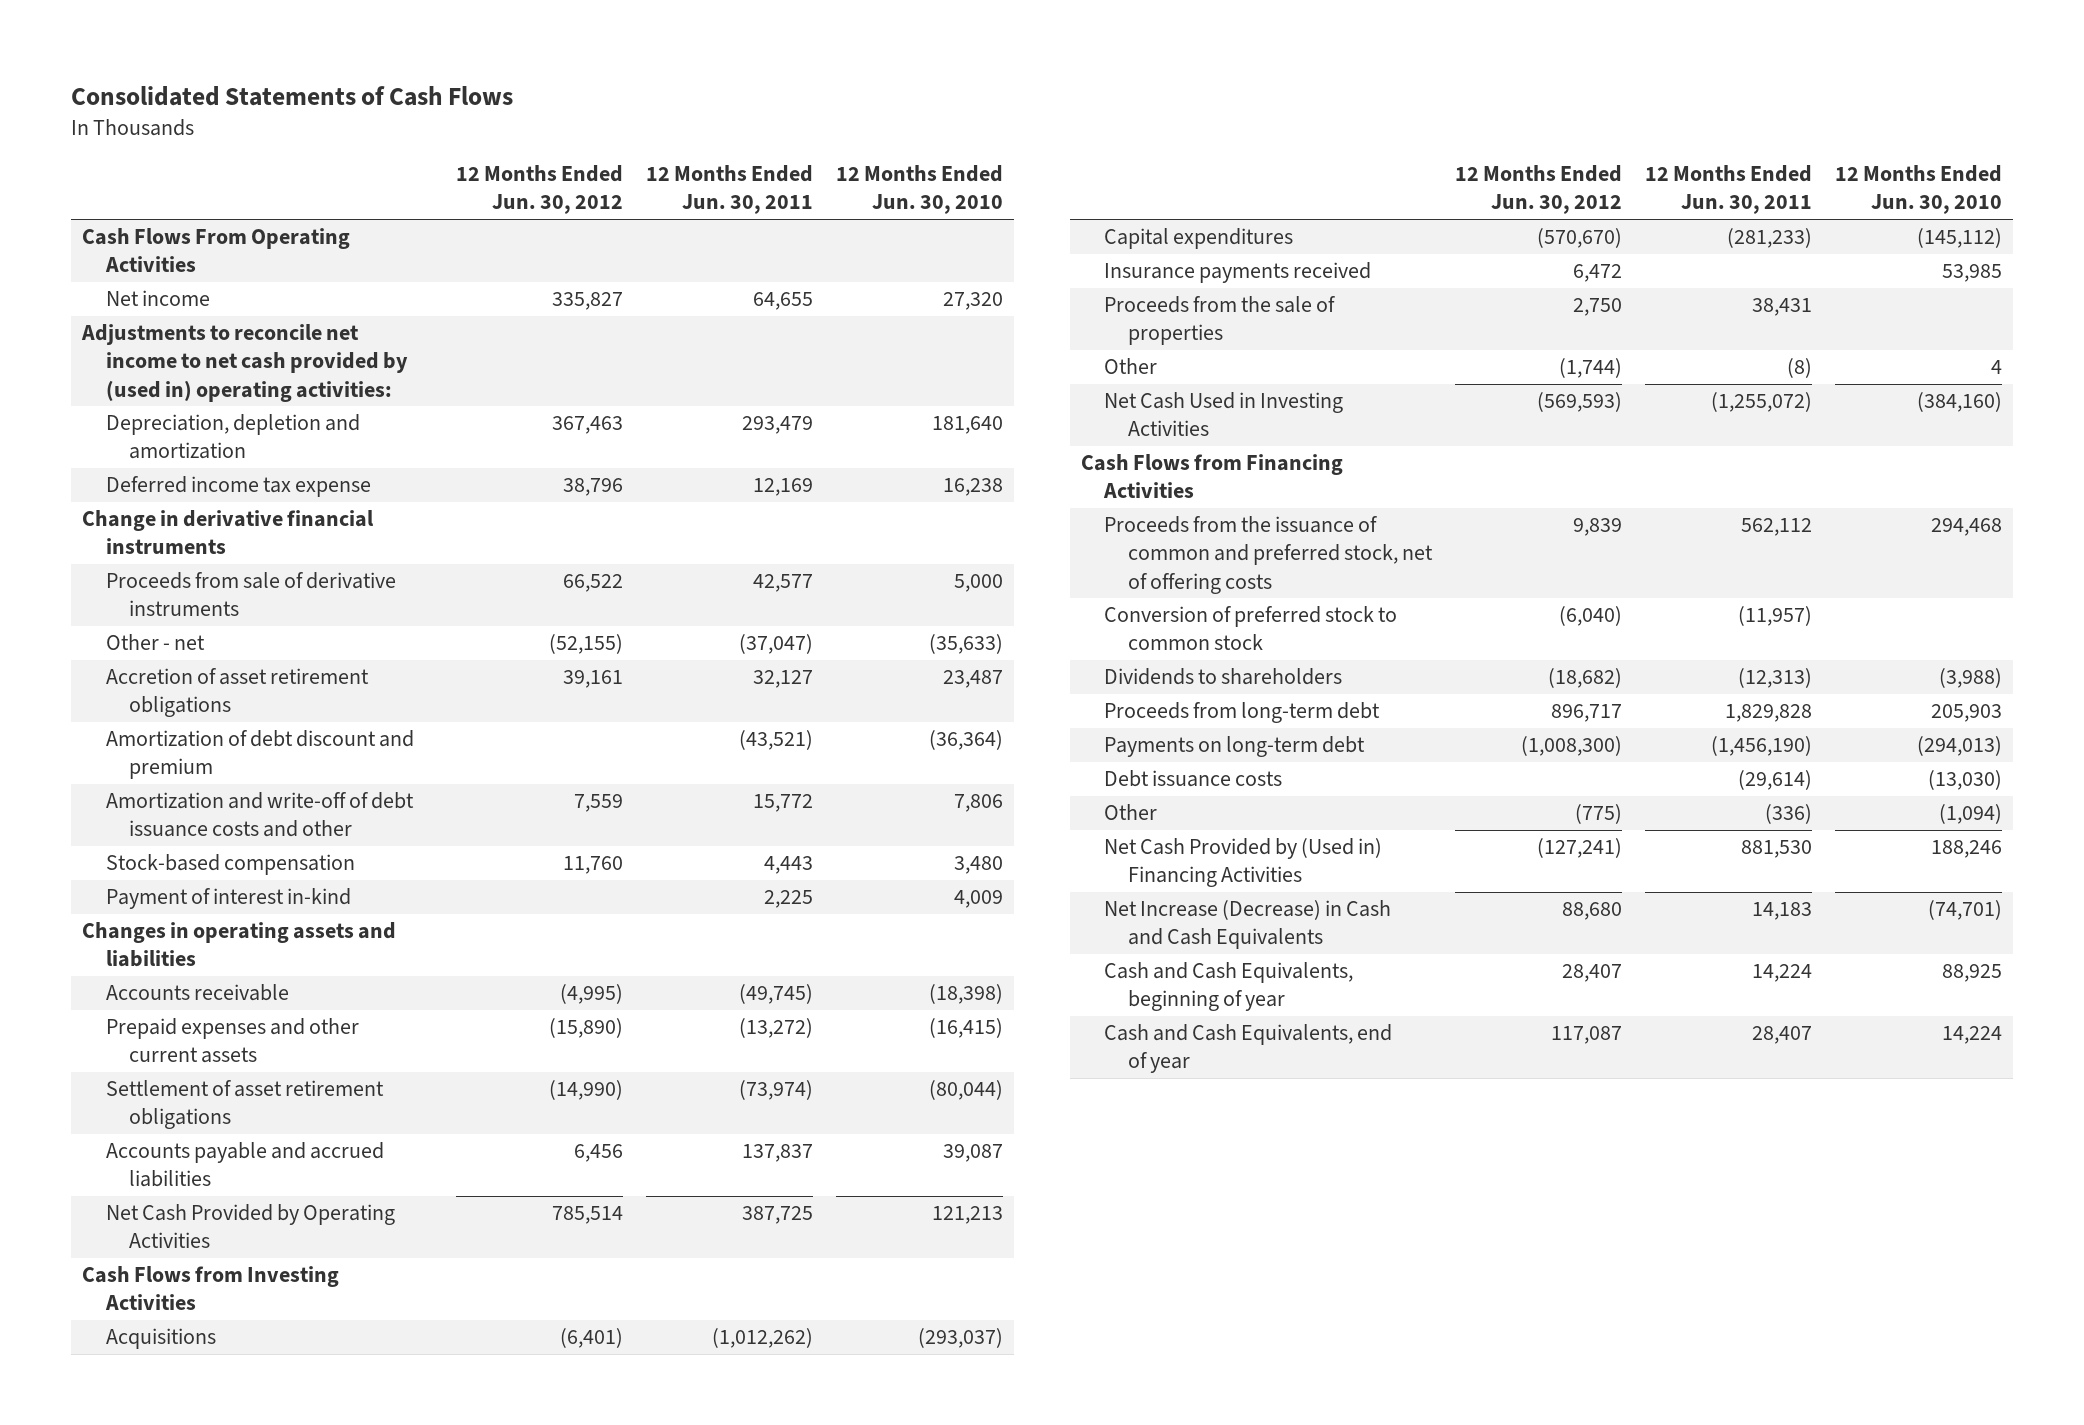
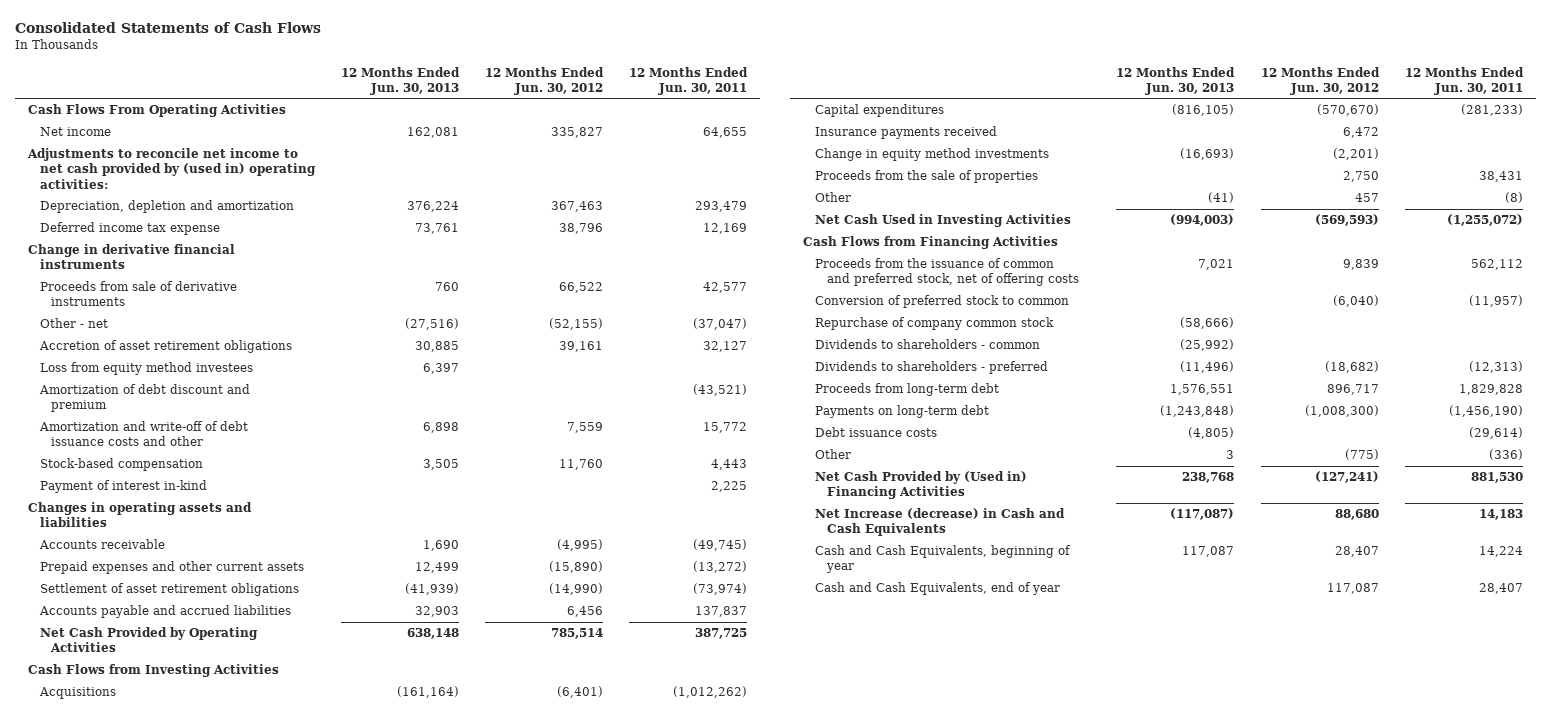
[836,165,1004,215] 12 Months Ended Jun. 30, 2010 -> none
none -> [340,66,460,95] 12 Months Ended Jun. 30, 2013
none -> [39,362,253,376] Loss from equity method investees
none -> [815,148,1050,162] Change in equity method investments
[1558,358,1622,379] (1,744) -> [1354,193,1379,203] 457
[1104,606,1398,651] Conversion of preferred stock to common stock -> [815,295,1070,309] Conversion of preferred stock to common
none -> [815,317,1055,331] Repurchase of company common stock
none -> [815,339,1041,350] Dividends to shareholders - common
[1104,668,1343,686] Dividends to shareholders -> [815,361,1049,375] Dividends to shareholders - preferred
[1104,900,1392,950] Net Increase (Decrease) in Cash and Cash Equivalents -> [815,508,1066,537] Net Increase (decrease) in Cash and Cash Equivalents

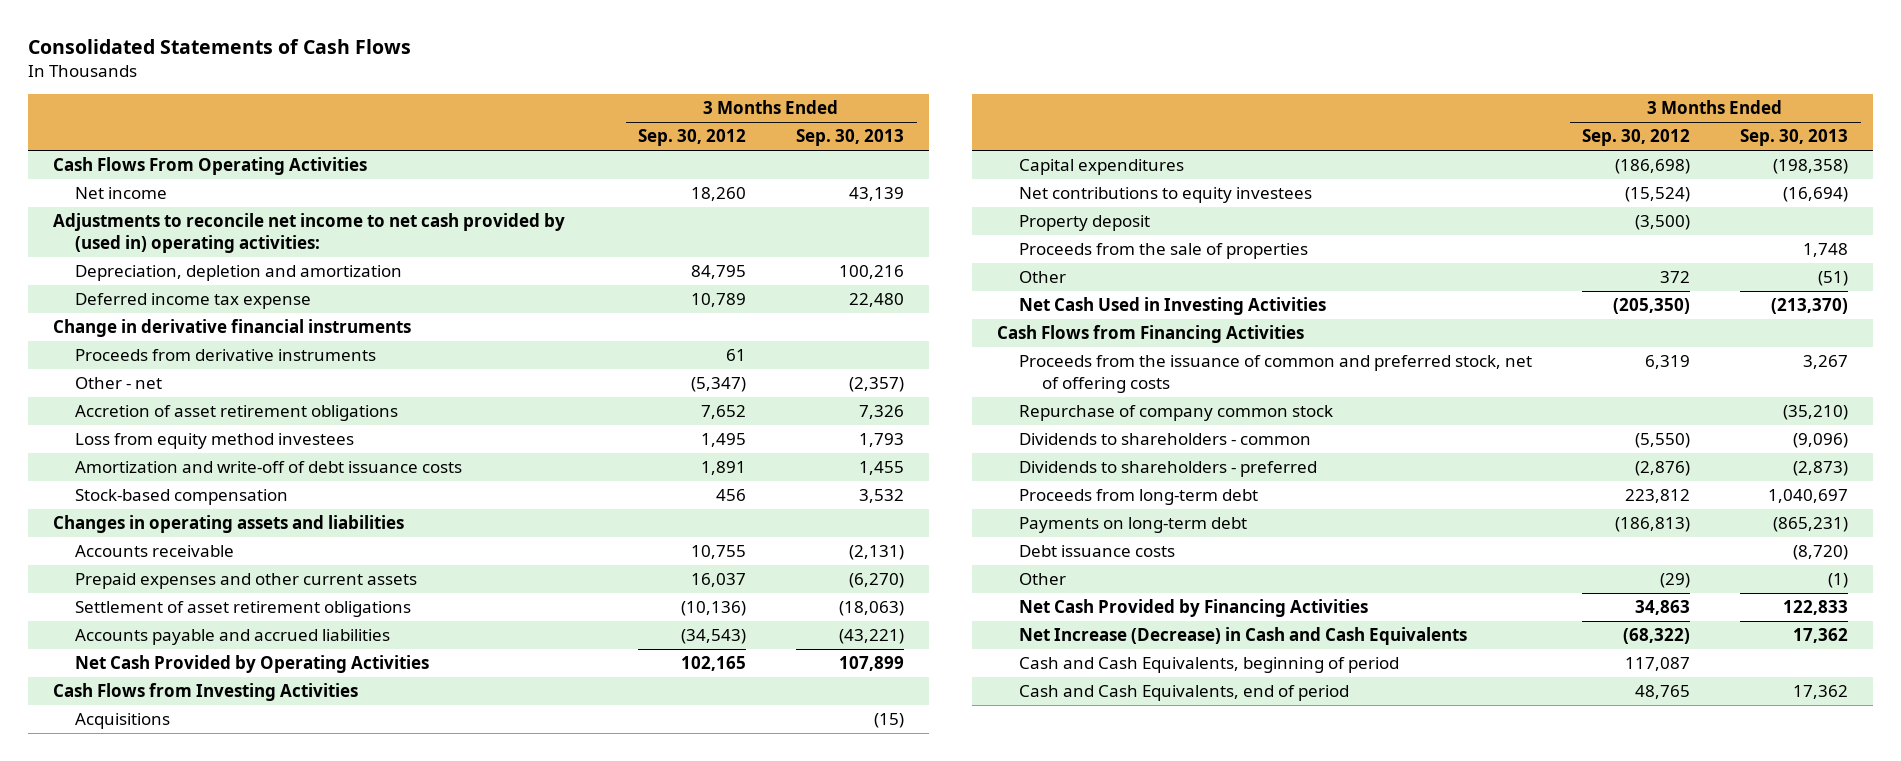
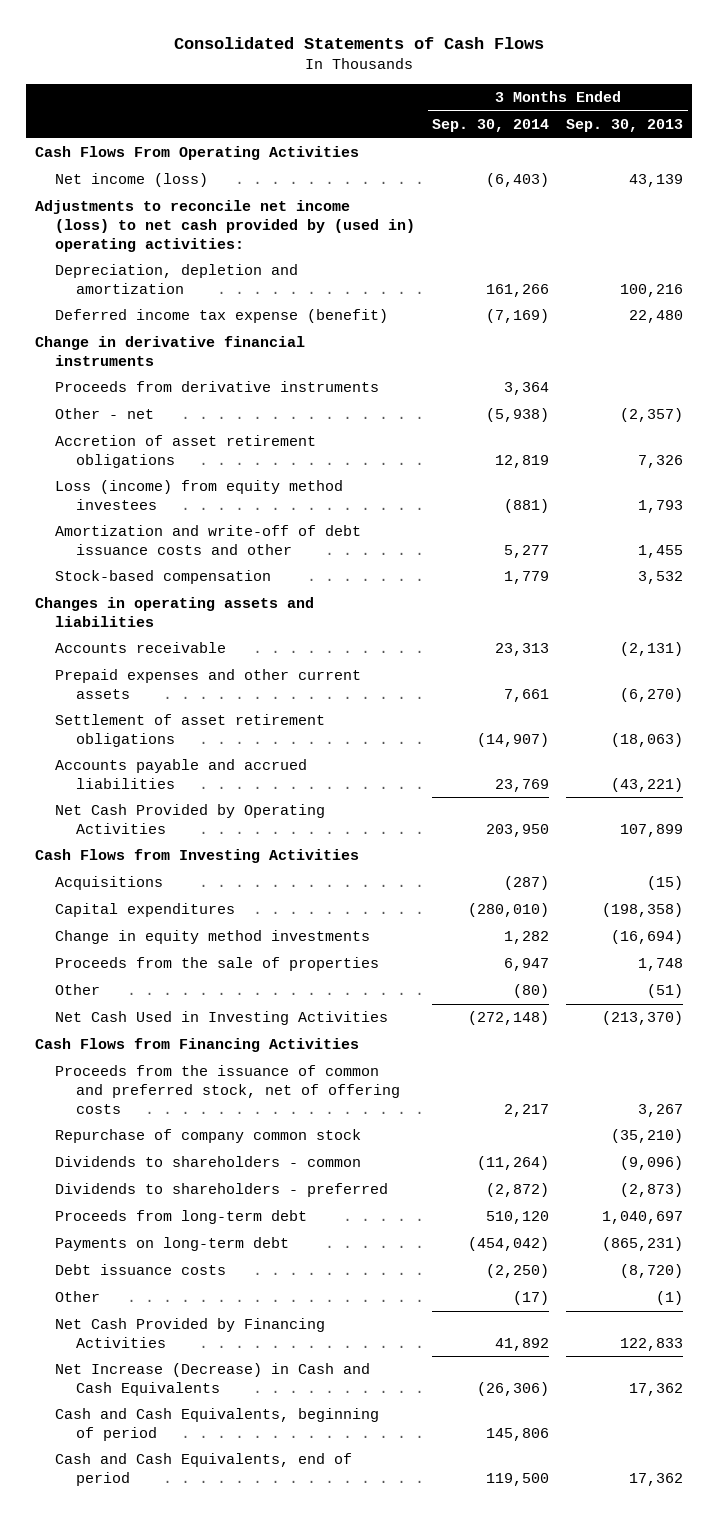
[638,129,747,147] Sep. 30, 2012 -> none
none -> [432,119,550,133] Sep. 30, 2014
[75,187,168,200] Net income -> [55,173,209,188] Net income (loss)
[52,213,565,253] Adjustments to reconcile net income to net cash provided by (used in) operating activities: -> [34,200,416,252] Adjustments to reconcile net income (loss) to net cash provided by (used in) operating activities:
[75,293,312,310] Deferred income tax expense -> [55,309,389,324] Deferred income tax expense (benefit)
[75,433,355,450] Loss from equity method investees -> [55,480,344,510] Loss (income) from equity method investees
[75,461,463,474] Amortization and write-off of debt issuance costs -> [55,525,362,555] Amortization and write-off of debt issuance costs and other
[1019,215,1151,232] Property deposit -> none
[1019,187,1313,204] Net contributions to equity investees -> [55,930,371,945] Change in equity method investments

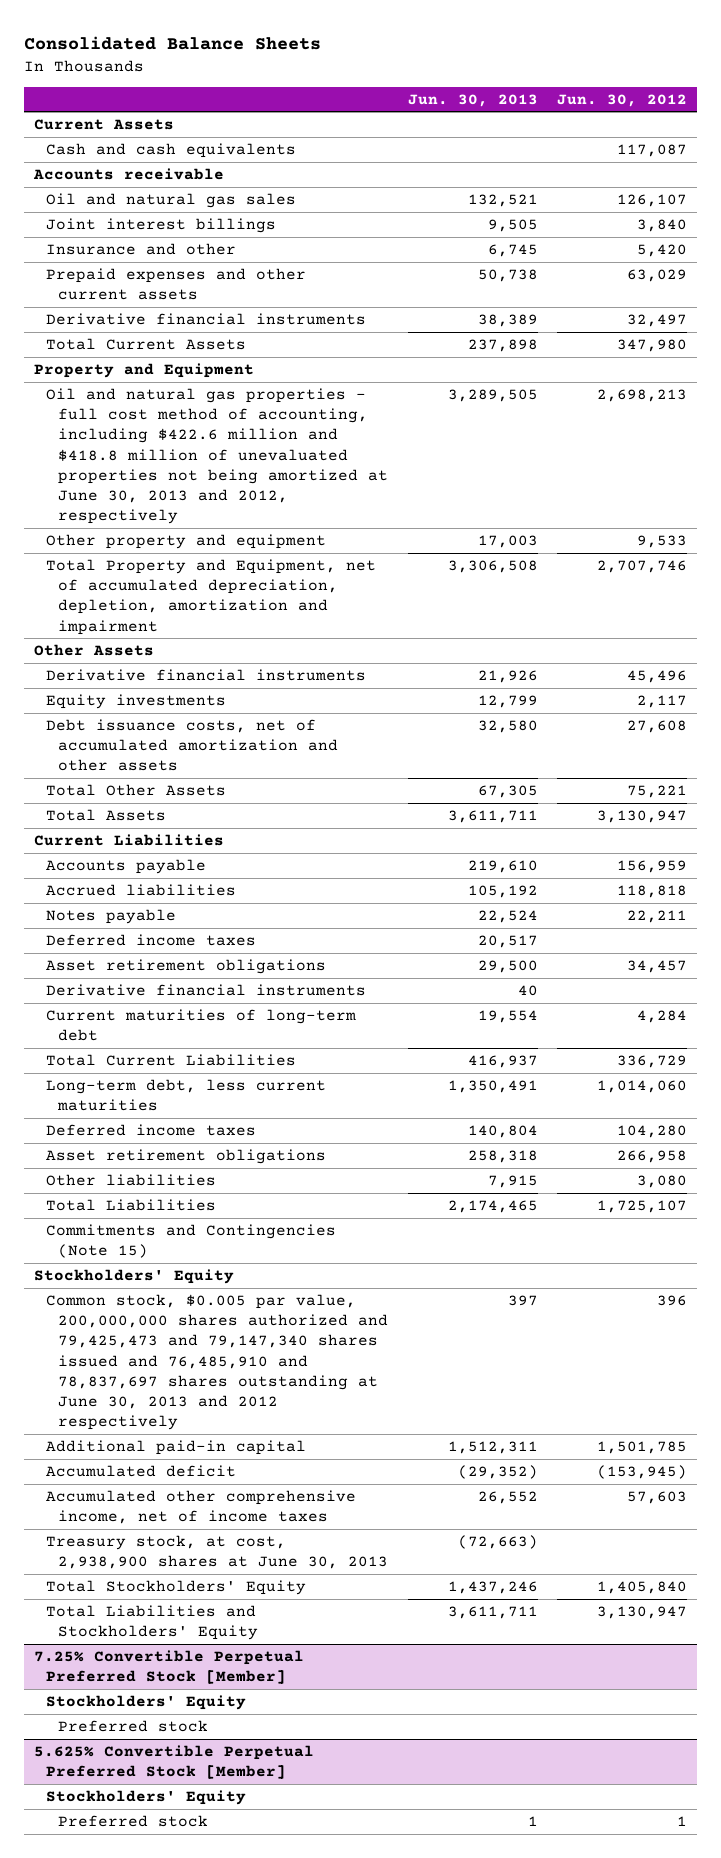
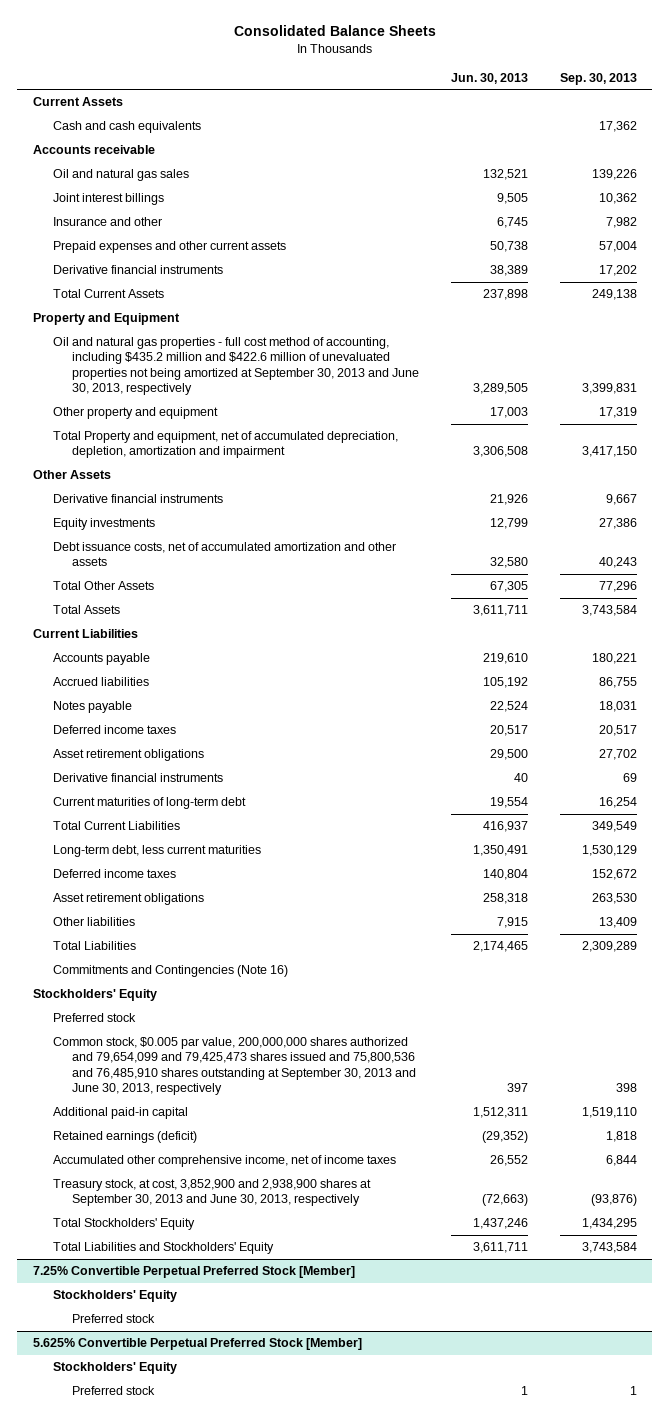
[556,93,687,107] Jun. 30, 2012 -> none
none -> [559,72,637,85] Sep. 30, 2013
[45,387,389,525] Oil and natural gas properties - full cost method of accounting, including $422.6 million and $418.8 million of unevaluated properties not being amortized at June 30, 2013 and 2012, respectively -> [52,337,420,395] Oil and natural gas properties - full cost method of accounting, including $435.2 million and $422.6 million of unevaluated properties not being amortized at September 30, 2013 and June 30, 2013, respectively
[45,558,376,635] Total Property and Equipment, net of accumulated depreciation, depletion, amortization and impairment -> [52,431,398,459] Total Property and equipment, net of accumulated depreciation, depletion, amortization and impairment
[45,1223,336,1259] Commitments and Contingencies (Note 15) -> [52,965,288,978] Commitments and Contingencies (Note 16)
none -> [52,1013,136,1023] Preferred stock
[45,1293,389,1431] Common stock, $0.005 par value, 200,000,000 shares authorized and 79,425,473 and 79,147,340 shares issued and 76,485,910 and 78,837,697 shares outstanding at June 30, 2013 and 2012 respectively -> [52,1037,417,1095] Common stock, $0.005 par value, 200,000,000 shares authorized and 79,654,099 and 79,425,473 shares issued and 75,800,536 and 76,485,910 shares outstanding at September 30, 2013 and June 30, 2013, respectively
[45,1464,236,1477] Accumulated deficit -> [52,1131,197,1144] Retained earnings (deficit)
[45,1534,389,1570] Treasury stock, at cost, 2,938,900 shares at June 30, 2013 -> [52,1179,371,1207] Treasury stock, at cost, 3,852,900 and 2,938,900 shares at September 30, 2013 and June 30, 2013, respectively

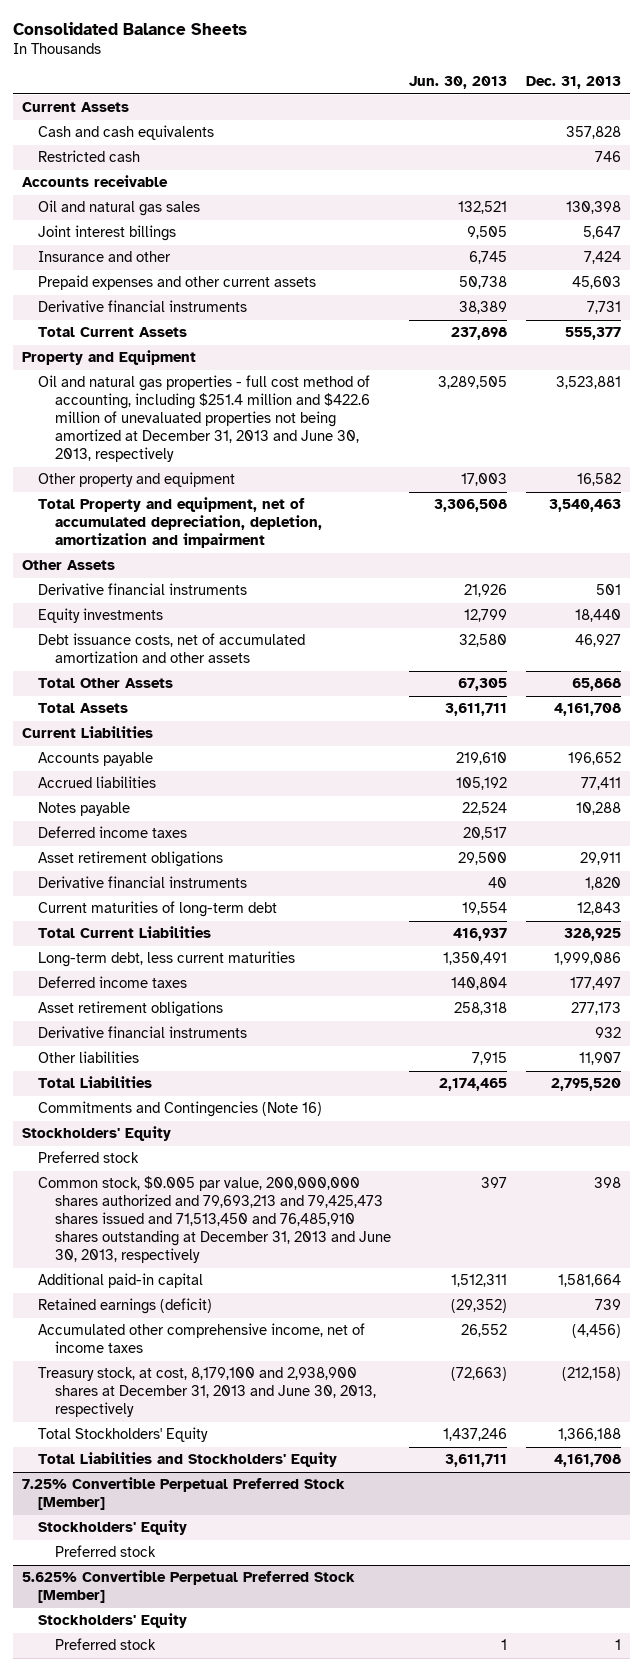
[559,72,637,85] Sep. 30, 2013 -> none
none -> [525,76,621,90] Dec. 31, 2013
none -> [38,150,141,163] Restricted cash
[52,337,420,395] Oil and natural gas properties - full cost method of accounting, including $435.2 million and $422.6 million of unevaluated properties not being amortized at September 30, 2013 and June 30, 2013, respectively -> [38,375,371,462] Oil and natural gas properties - full cost method of accounting, including $251.4 million and $422.6 million of unevaluated properties not being amortized at December 31, 2013 and June 30, 2013, respectively
none -> [38,1026,248,1039] Derivative financial instruments
[52,1037,417,1095] Common stock, $0.005 par value, 200,000,000 shares authorized and 79,654,099 and 79,425,473 shares issued and 75,800,536 and 76,485,910 shares outstanding at September 30, 2013 and June 30, 2013, respectively -> [38,1176,391,1263] Common stock, $0.005 par value, 200,000,000 shares authorized and 79,693,213 and 79,425,473 shares issued and 71,513,450 and 76,485,910 shares outstanding at December 31, 2013 and June 30, 2013, respectively
[52,1179,371,1207] Treasury stock, at cost, 3,852,900 and 2,938,900 shares at September 30, 2013 and June 30, 2013, respectively -> [38,1367,376,1418] Treasury stock, at cost, 8,179,100 and 2,938,900 shares at December 31, 2013 and June 30, 2013, respectively

